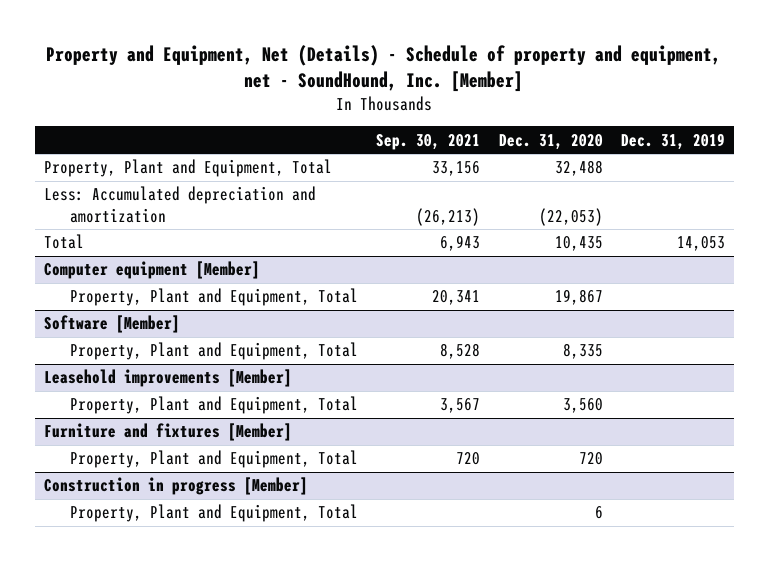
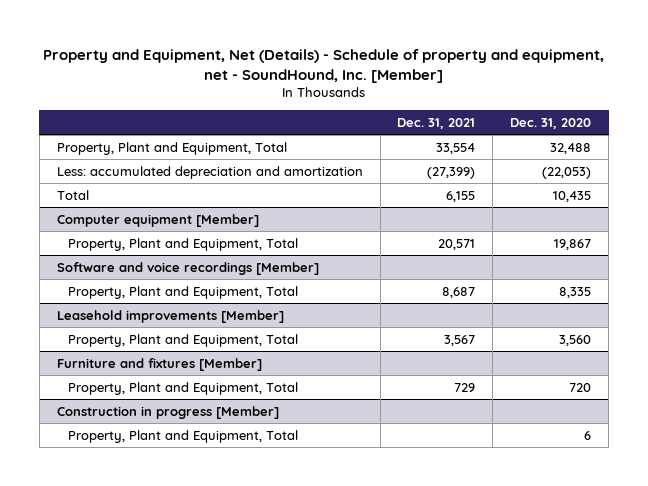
[376,133,481,150] Sep. 30, 2021 -> none
[620,132,725,150] Dec. 31, 2019 -> none
none -> [397,117,476,129] Dec. 31, 2021
[43,186,316,223] Less: Accumulated depreciation and amortization -> [56,165,363,179] Less: accumulated depreciation and amortization
[43,315,180,334] Software [Member] -> [56,261,319,275] Software and voice recordings [Member]

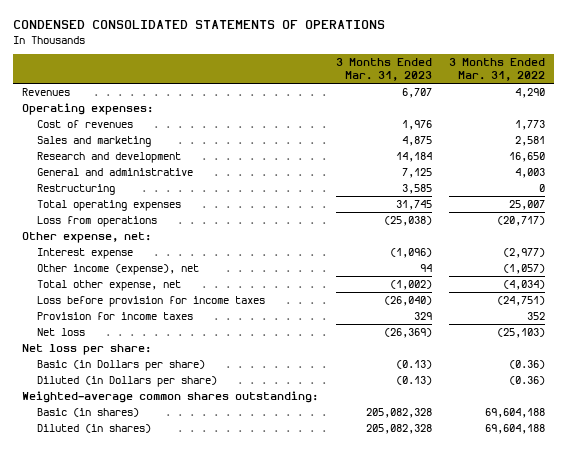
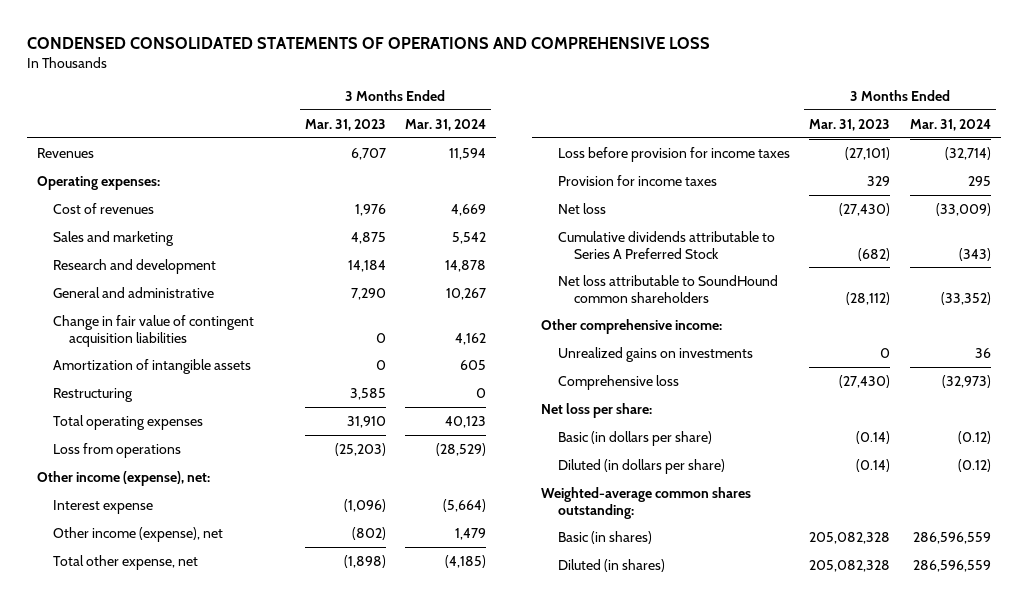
[13,20,386,30] CONDENSED CONSOLIDATED STATEMENTS OF OPERATIONS -> [26,36,710,49] CONDENSED CONSOLIDATED STATEMENTS OF OPERATIONS AND COMPREHENSIVE LOSS
[449,58,546,82] 3 Months Ended Mar. 31, 2022 -> none
none -> [405,118,487,131] Mar. 31, 2024
[401,168,432,179] 7,125 -> [350,287,386,300] 7,290
none -> [53,314,255,347] Change in fair value of contingent acquisition liabilities
none -> [53,358,252,374] Amortization of intangible assets
[395,200,432,211] 31,745 -> [346,415,386,428] 31,910
[383,216,432,227] (25,038) -> [334,442,386,456] (25,203)
[21,232,151,244] Other expense, net: -> [36,470,210,486] Other income (expense), net:
[419,264,432,273] 94 -> [351,526,386,540] (802)
[389,280,432,291] (1,002) -> [343,554,386,568] (1,898)
[383,296,432,307] (26,040) -> [845,146,891,160] (27,101)
[383,328,432,339] (26,369) -> [839,202,891,216] (27,430)
none -> [557,230,775,259] Cumulative dividends attributable to Series A Preferred Stock
none -> [557,274,778,303] Net loss attributable to SoundHound common shareholders
none -> [541,318,723,334] Other comprehensive income:
none -> [557,346,753,362] Unrealized gains on investments
none -> [557,374,679,390] Comprehensive loss
[37,360,206,372] Basic (in Dollars per share) -> [557,430,712,446] Basic (in dollars per share)
[395,360,432,370] (0.13) -> [856,430,891,444] (0.14)
[37,376,218,388] Diluted (in Dollars per share) -> [557,458,725,474] Diluted (in dollars per share)
[395,376,432,386] (0.13) -> [856,458,891,472] (0.14)

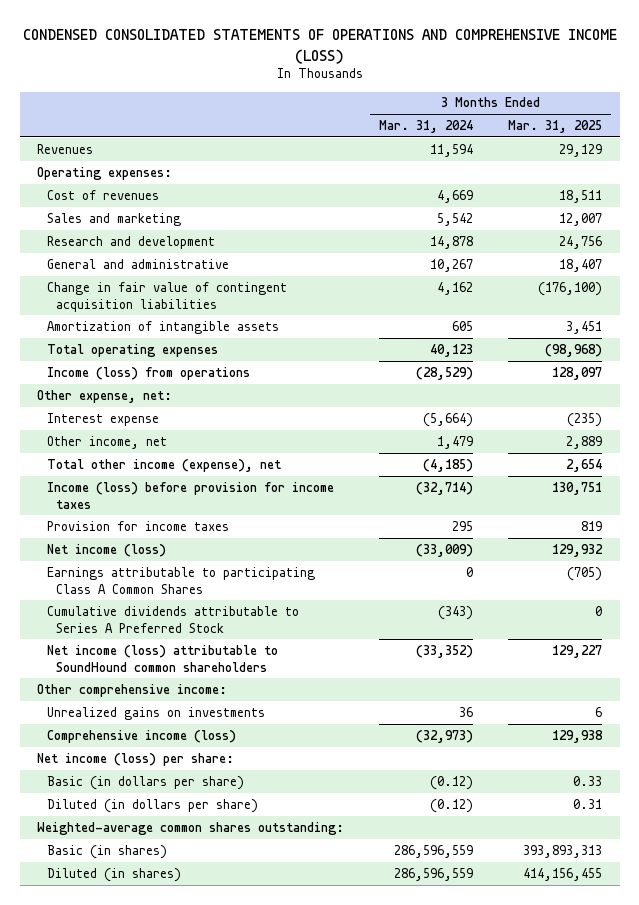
[26,36,710,49] CONDENSED CONSOLIDATED STATEMENTS OF OPERATIONS AND COMPREHENSIVE LOSS -> [22,29,617,64] CONDENSED CONSOLIDATED STATEMENTS OF OPERATIONS AND COMPREHENSIVE INCOME (LOSS)
[304,118,386,131] Mar. 31, 2023 -> none
none -> [508,120,603,134] Mar. 31, 2025
[53,387,134,402] Restructuring -> none
[53,442,182,458] Loss from operations -> [46,366,250,380] Income (loss) from operations
[36,470,210,486] Other income (expense), net: -> [37,389,173,403] Other expense, net:
[53,526,224,542] Other income (expense), net -> [46,435,167,449] Other income, net
[53,554,199,570] Total other expense, net -> [46,458,281,472] Total other income (expense), net
[557,146,790,162] Loss before provision for income taxes -> [46,481,334,509] Income (loss) before provision for income taxes
[557,202,606,214] Net loss -> [46,543,166,557] Net income (loss)
none -> [46,566,315,594] Earnings attributable to participating Class A Common Shares
[557,274,778,303] Net loss attributable to SoundHound common shareholders -> [46,644,278,672] Net income (loss) attributable to SoundHound common shareholders
[557,374,679,390] Comprehensive loss -> [46,729,236,743] Comprehensive income (loss)
[541,402,653,418] Net loss per share: -> [37,752,235,766] Net income (loss) per share:

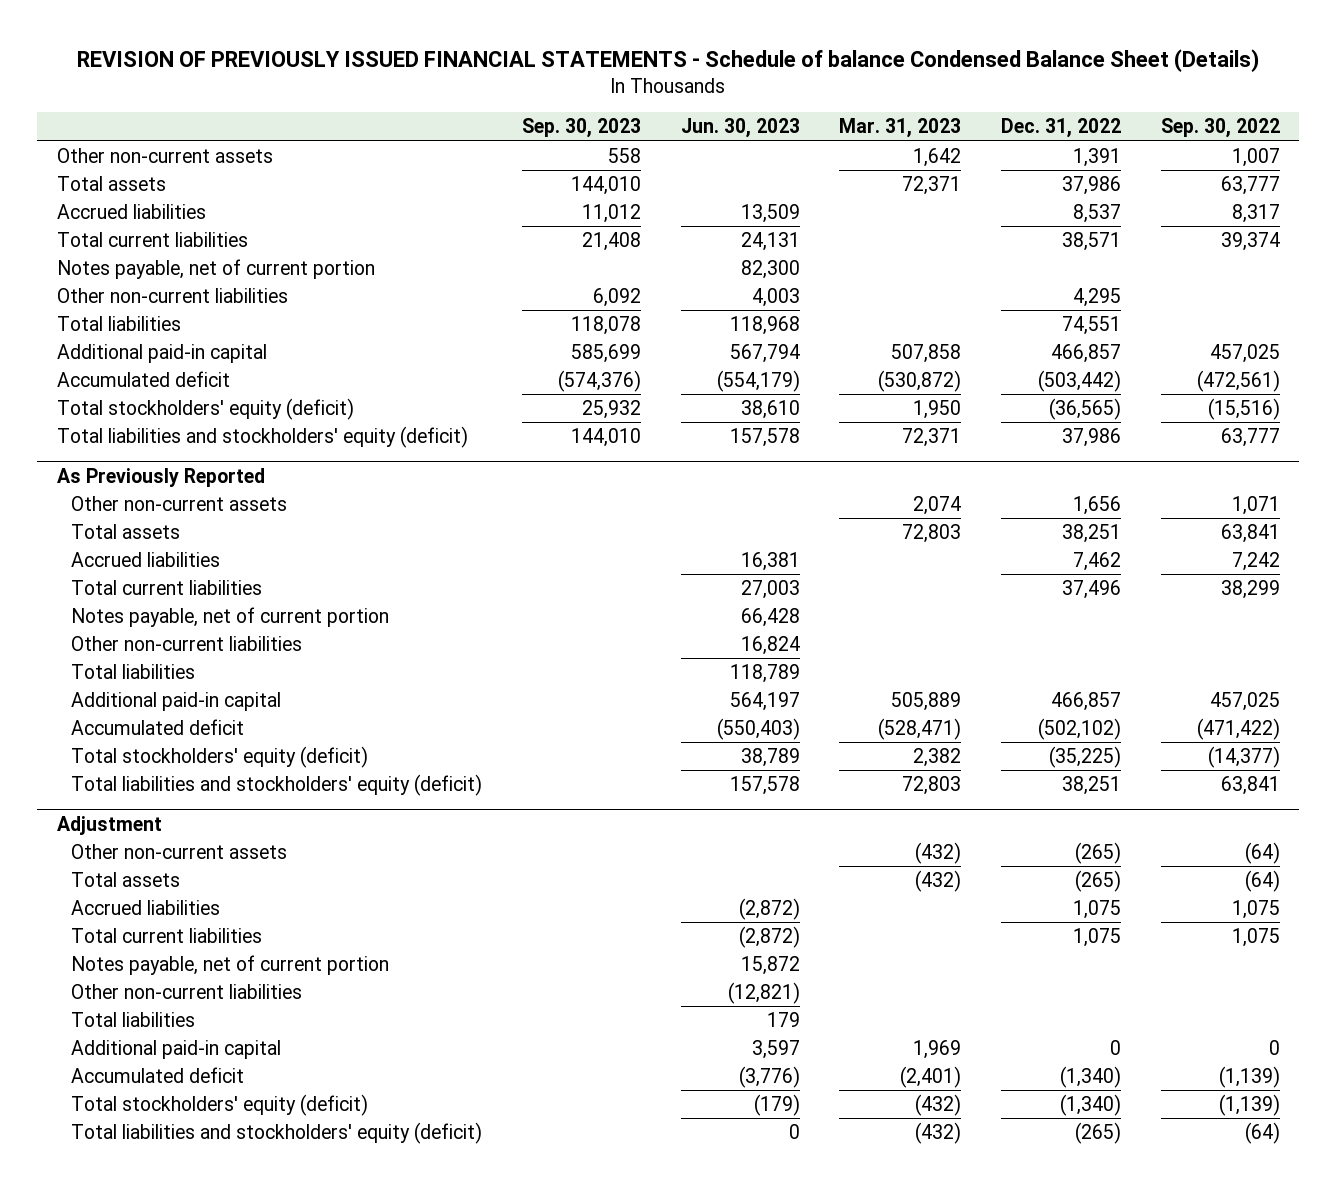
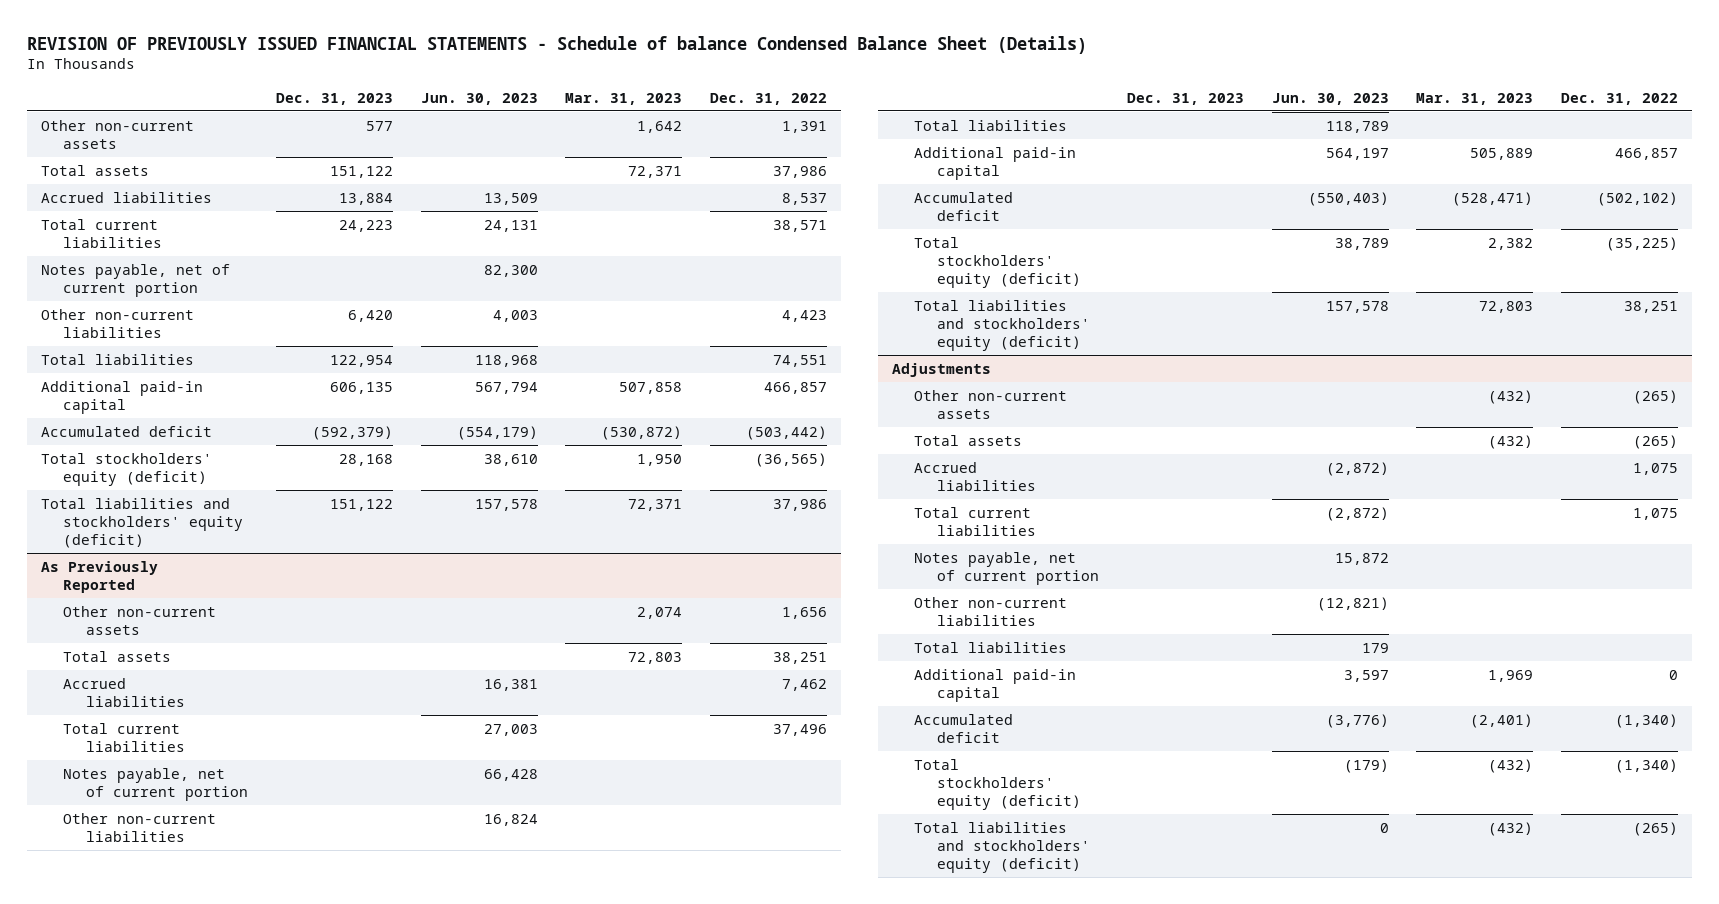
[522,118,642,139] Sep. 30, 2023 -> none
[1160,118,1280,139] Sep. 30, 2022 -> none
none -> [275,92,393,105] Dec. 31, 2023
[1073,287,1122,307] 4,295 -> [782,309,828,322] 4,423
[57,815,163,835] Adjustment -> [891,362,991,377] Adjustments

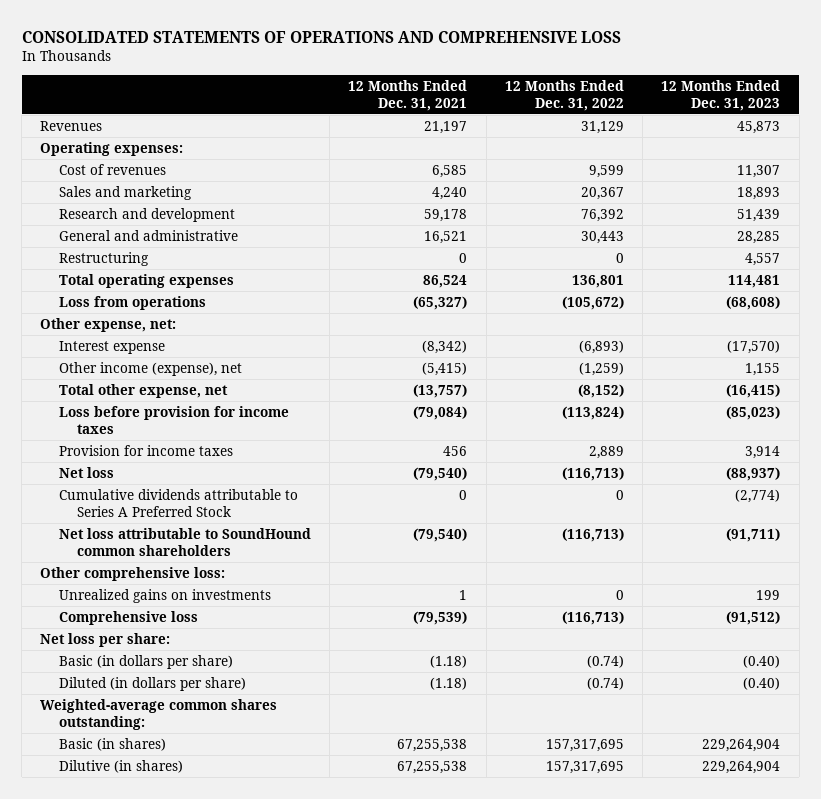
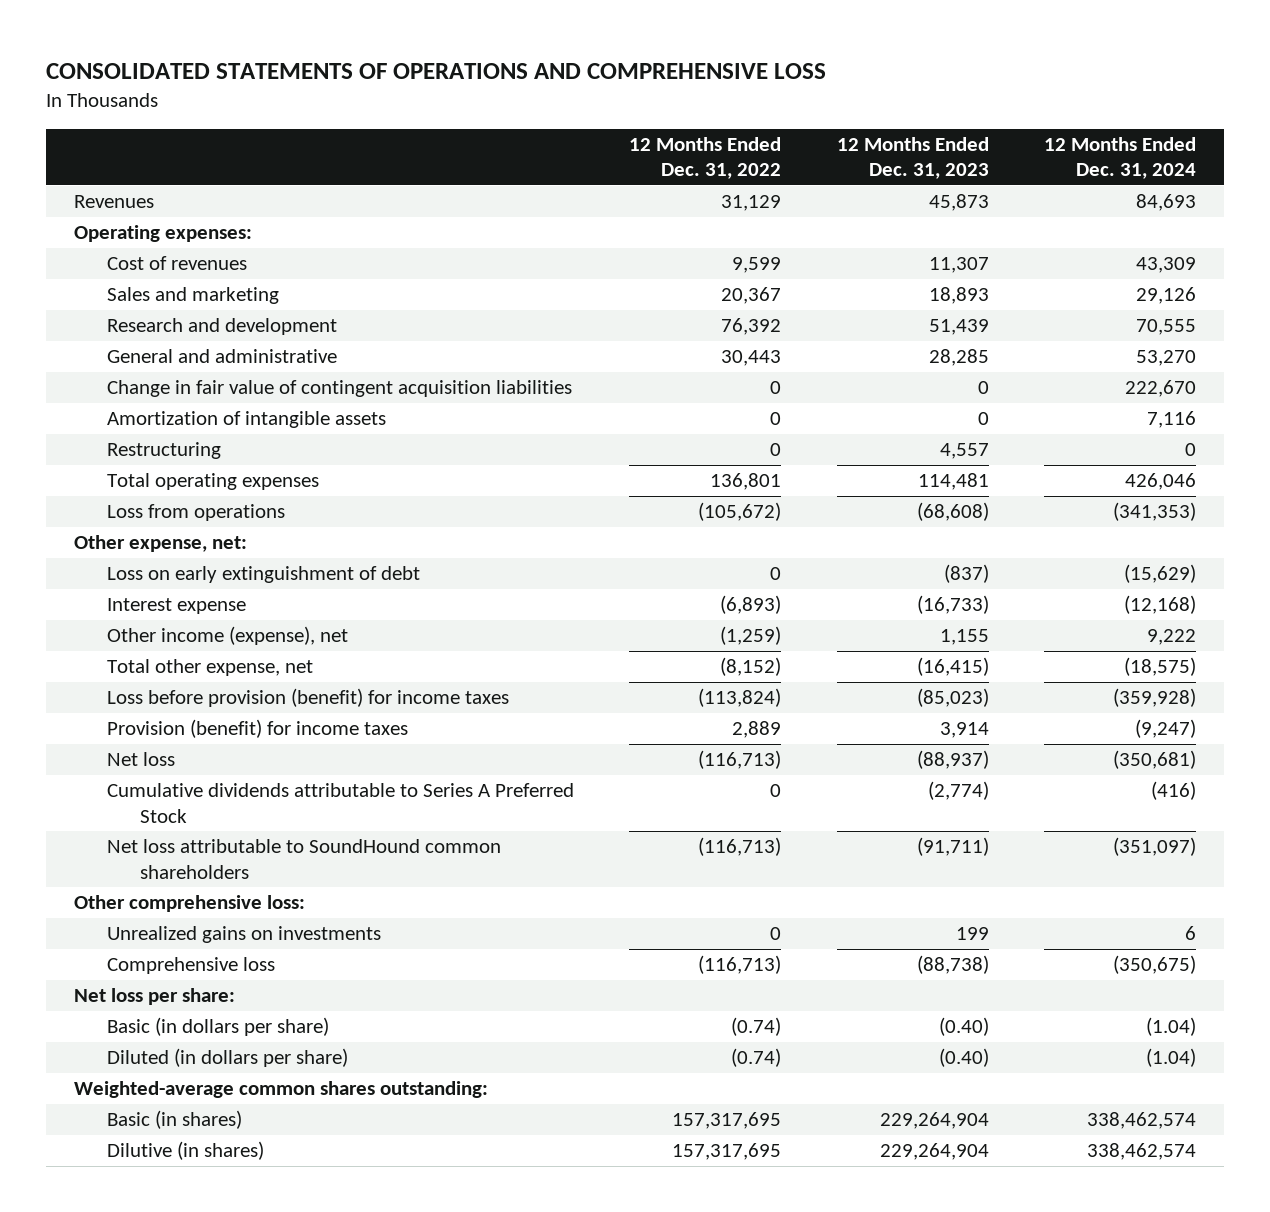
[348,79,468,111] 12 Months Ended Dec. 31, 2021 -> none
none -> [1044,136,1197,180] 12 Months Ended Dec. 31, 2024
none -> [107,380,573,398] Change in fair value of contingent acquisition liabilities
none -> [107,411,387,429] Amortization of intangible assets
none -> [107,566,421,584] Loss on early extinguishment of debt
[727,339,781,354] (17,570) -> [916,595,989,615] (16,733)
[58,405,289,434] Loss before provision for income taxes -> [107,688,510,708] Loss before provision (benefit) for income taxes
[58,444,233,456] Provision for income taxes -> [107,719,409,739] Provision (benefit) for income taxes
[726,610,781,625] (91,512) -> [916,955,989,975] (88,738)

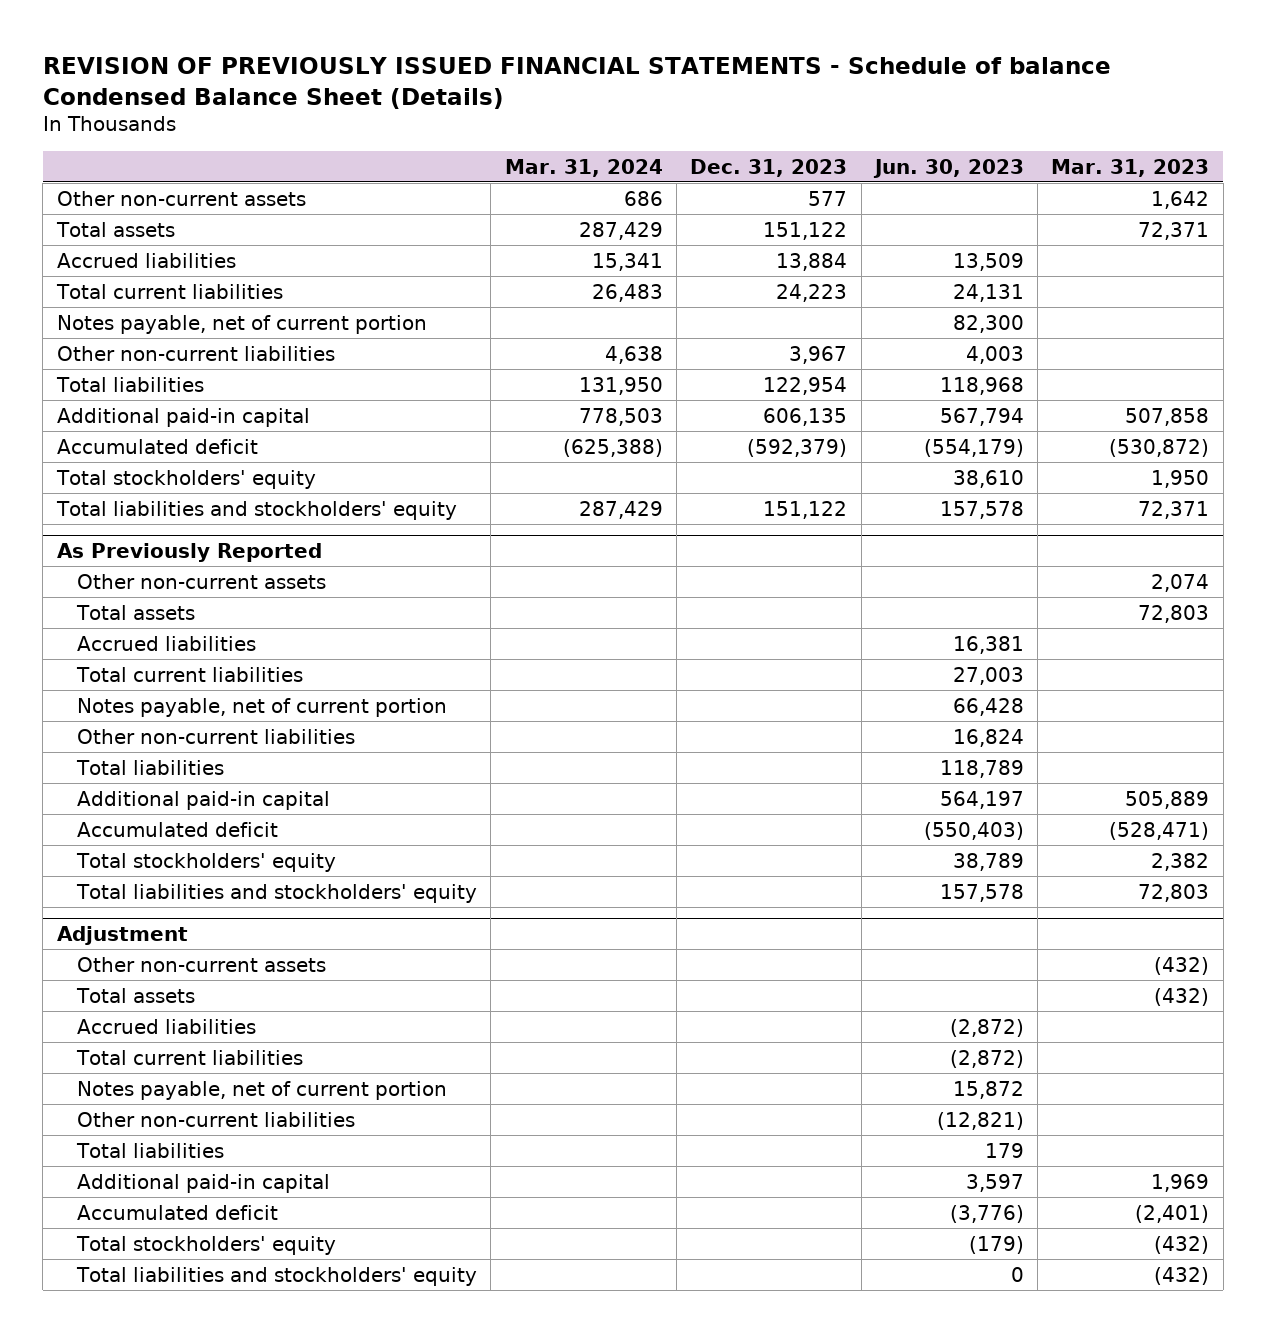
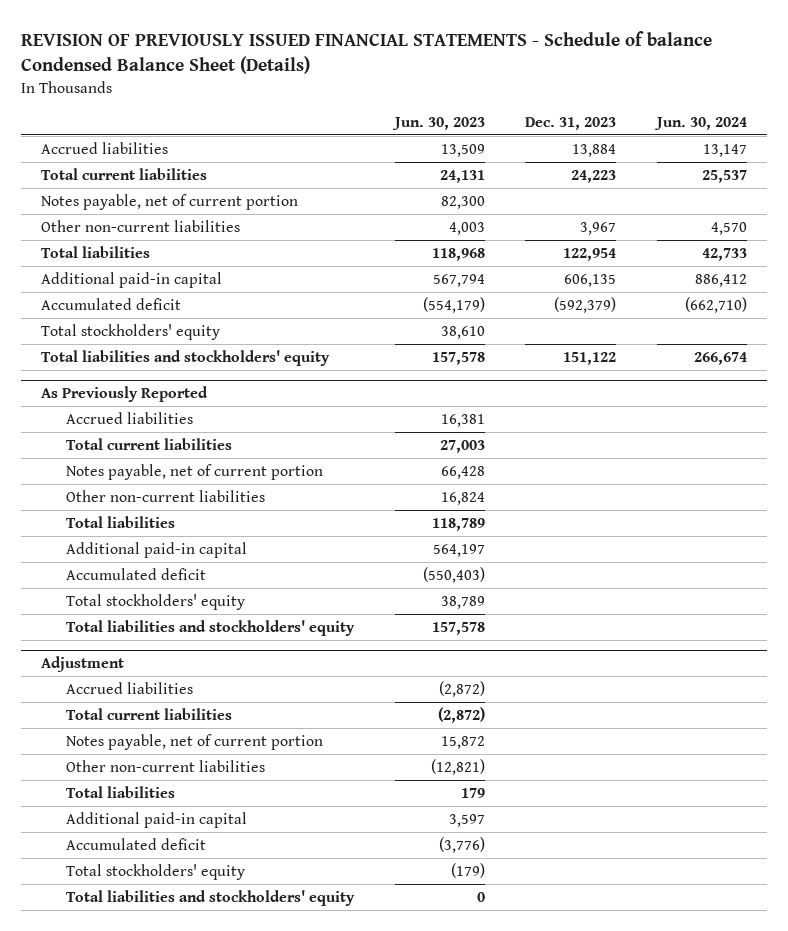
[504,158,663,177] Mar. 31, 2024 -> none
[1051,158,1210,177] Mar. 31, 2023 -> none
none -> [653,116,747,130] Jun. 30, 2024
[56,190,306,206] Other non-current assets -> none
[55,221,175,237] Total assets -> none
[77,573,327,589] Other non-current assets -> none
[76,604,196,620] Total assets -> none
[77,956,327,972] Other non-current assets -> none
[76,987,196,1003] Total assets -> none

